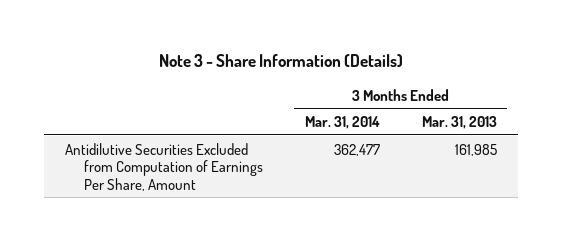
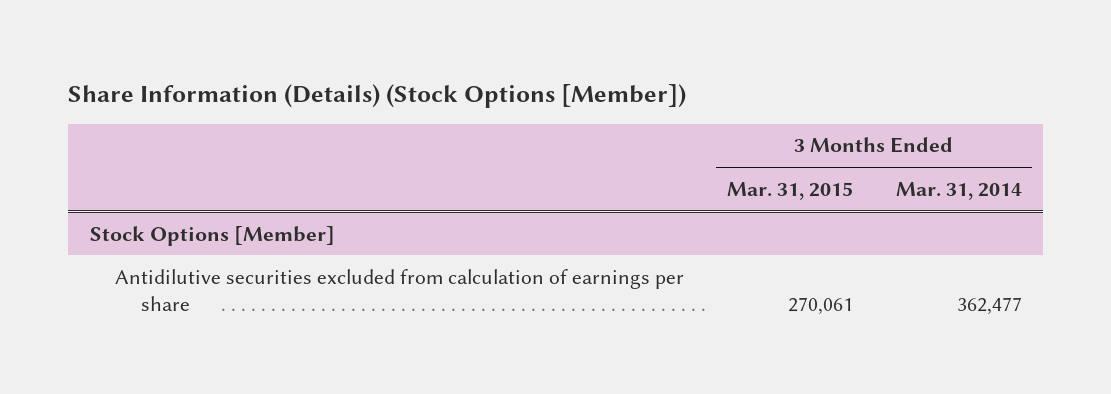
[159,54,404,68] Note 3 - Share Information (Details) -> [68,83,687,108] Share Information (Details) (Stock Options [Member])
[421,116,497,130] Mar. 31, 2013 -> none
none -> [726,181,853,200] Mar. 31, 2015
none -> [89,225,335,246] Stock Options [Member]
[65,142,263,191] Antidilutive Securities Excluded from Computation of Earnings Per Share, Amount -> [115,268,685,312] Antidilutive securities excluded from calculation of earnings per share

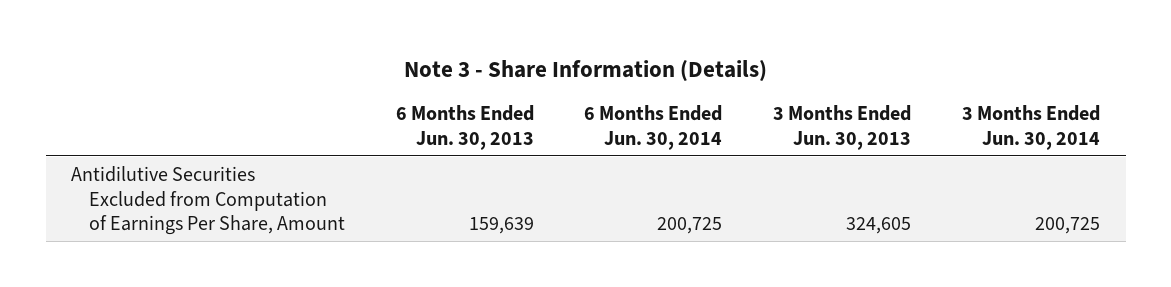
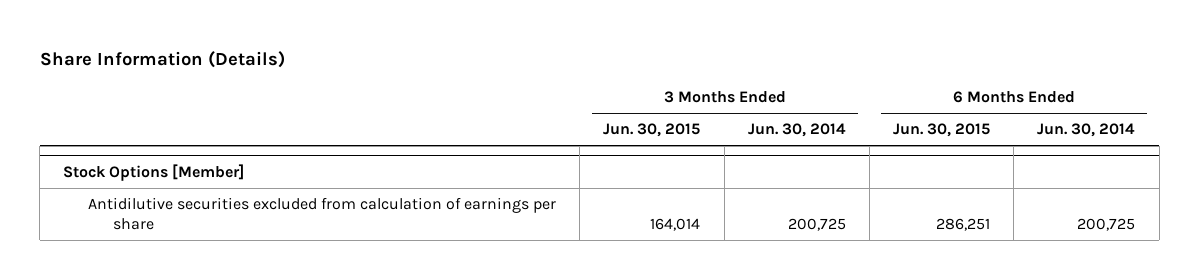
[403,59,767,82] Note 3 - Share Information (Details) -> [39,50,285,68] Share Information (Details)
[395,105,534,151] 6 Months Ended Jun. 30, 2013 -> none
[773,105,912,151] 3 Months Ended Jun. 30, 2013 -> none
none -> [603,123,701,138] Jun. 30, 2015
none -> [893,123,991,138] Jun. 30, 2015
none -> [63,163,245,181] Stock Options [Member]
[70,165,345,236] Antidilutive Securities Excluded from Computation of Earnings Per Share, Amount -> [88,197,557,230] Antidilutive securities excluded from calculation of earnings per share

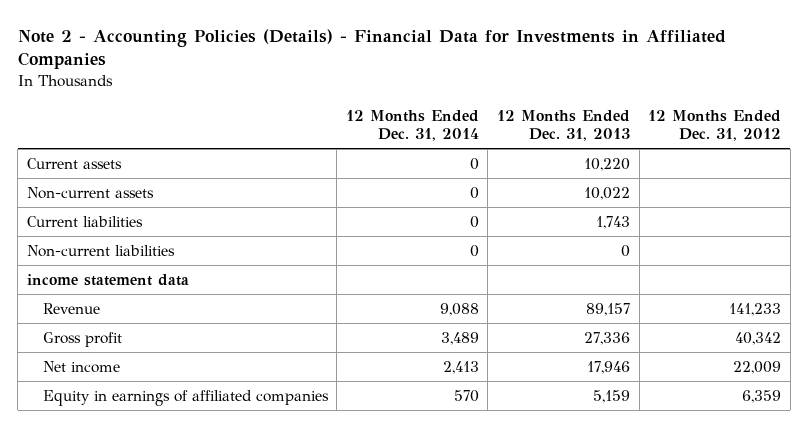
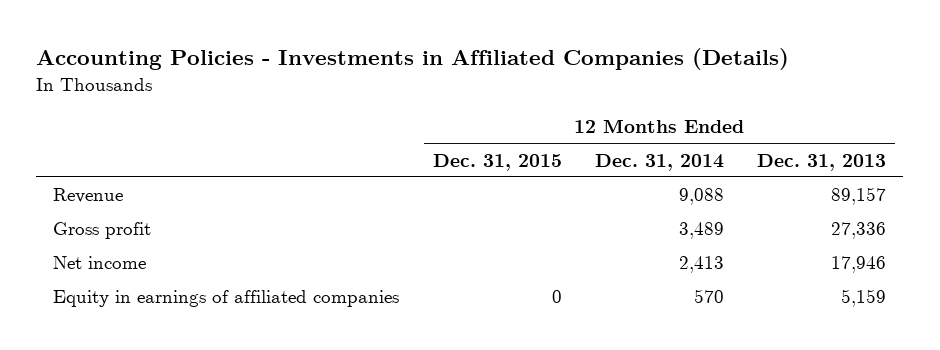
[17,28,726,70] Note 2 - Accounting Policies (Details) - Financial Data for Investments in Affiliated Companies -> [36,48,790,71] Accounting Policies - Investments in Affiliated Companies (Details)
[648,109,782,142] 12 Months Ended Dec. 31, 2012 -> none
none -> [432,153,562,171] Dec. 31, 2015
[26,157,122,169] Current assets -> none
[26,186,154,199] Non-current assets -> none
[26,215,143,227] Current liabilities -> none
[26,244,175,257] Non-current liabilities -> none
[26,273,189,286] income statement data -> none

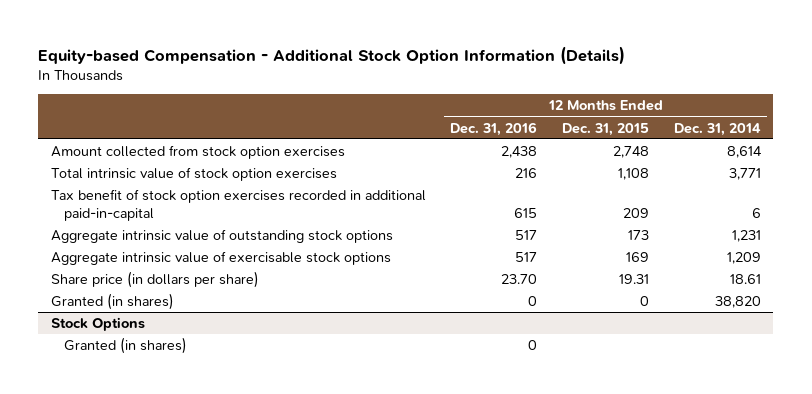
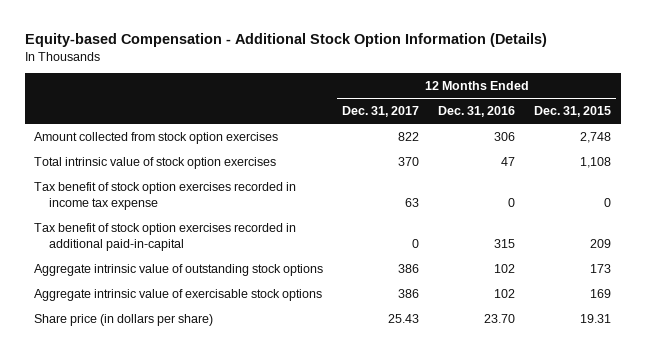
[673,122,761,136] Dec. 31, 2014 -> none
none -> [342,106,420,118] Dec. 31, 2017
[501,146,538,159] 2,438 -> [494,131,516,141] 306
[515,168,538,179] 216 -> [501,156,516,166] 47
none -> [34,181,297,210] Tax benefit of stock option exercises recorded in income tax expense
[514,207,538,218] 615 -> [494,238,516,248] 315
[515,230,538,241] 517 -> [494,263,516,273] 102
[515,252,538,263] 517 -> [494,288,516,298] 102
[50,293,174,311] Granted (in shares) -> none
[50,317,145,332] Stock Options -> none
[63,337,187,355] Granted (in shares) -> none

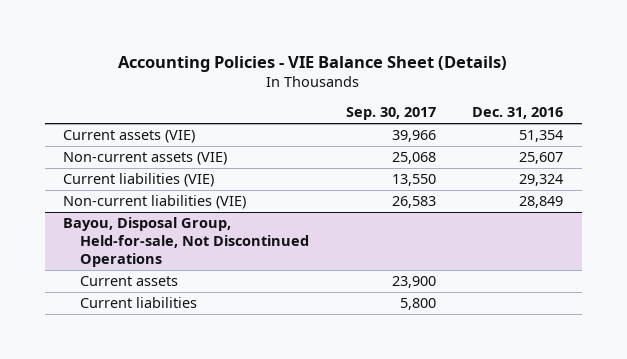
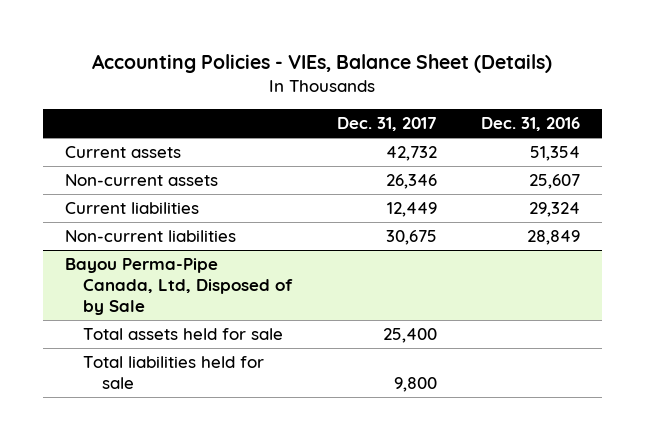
[118,55,508,72] Accounting Policies - VIE Balance Sheet (Details) -> [92,54,553,74] Accounting Policies - VIEs, Balance Sheet (Details)
[345,107,436,121] Sep. 30, 2017 -> none
none -> [336,117,437,132] Dec. 31, 2017
[63,217,310,268] Bayou, Disposal Group, Held-for-sale, Not Discontinued Operations -> none
[80,276,179,287] Current assets -> none
[80,297,198,309] Current liabilities -> none
[63,130,196,144] Current assets (VIE) -> [64,146,181,159] Current assets
[63,152,228,166] Non-current assets (VIE) -> [64,174,218,187] Non-current assets
[63,173,215,188] Current liabilities (VIE) -> [64,202,199,215] Current liabilities
[63,195,247,210] Non-current liabilities (VIE) -> [64,230,236,243] Non-current liabilities
none -> [64,258,294,315] Bayou Perma-Pipe Canada, Ltd, Disposed of by Sale
none -> [83,328,284,341] Total assets held for sale
none -> [83,356,265,389] Total liabilities held for sale

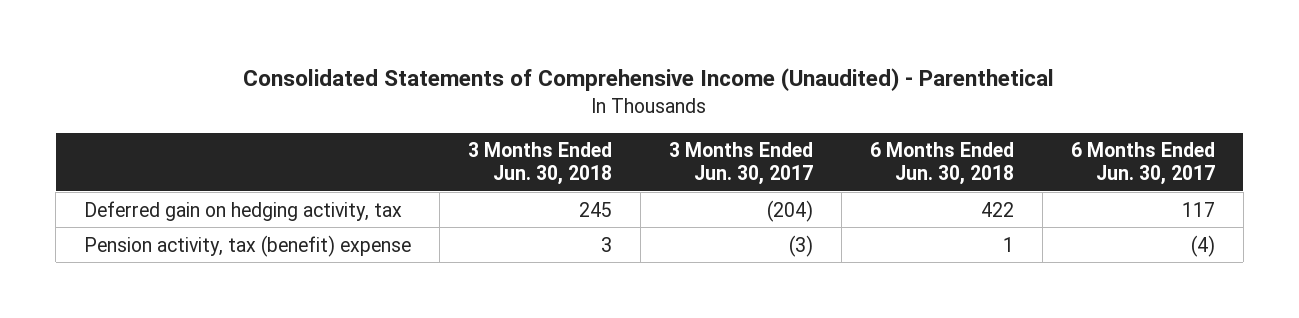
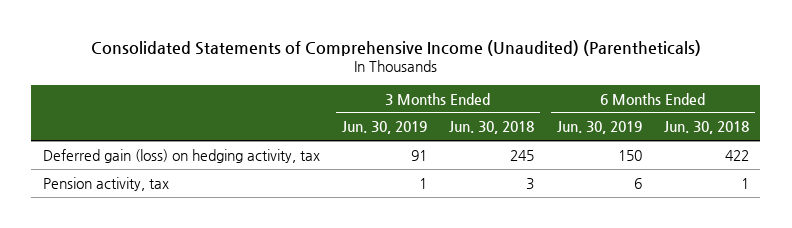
[243,68,1055,92] Consolidated Statements of Comprehensive Income (Unaudited) - Parenthetical -> [90,39,701,56] Consolidated Statements of Comprehensive Income (Unaudited) (Parentheticals)
[668,142,813,186] 3 Months Ended Jun. 30, 2017 -> none
[1070,142,1215,186] 6 Months Ended Jun. 30, 2017 -> none
none -> [341,121,427,135] Jun. 30, 2019
none -> [556,121,642,135] Jun. 30, 2019
[84,200,403,221] Deferred gain on hedging activity, tax -> [42,148,320,163] Deferred gain (loss) on hedging activity, tax
[84,234,412,257] Pension activity, tax (benefit) expense -> [42,176,169,191] Pension activity, tax

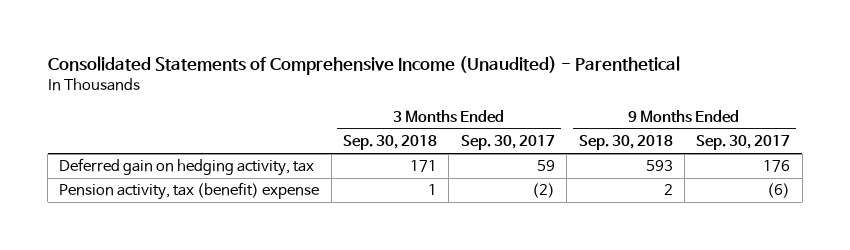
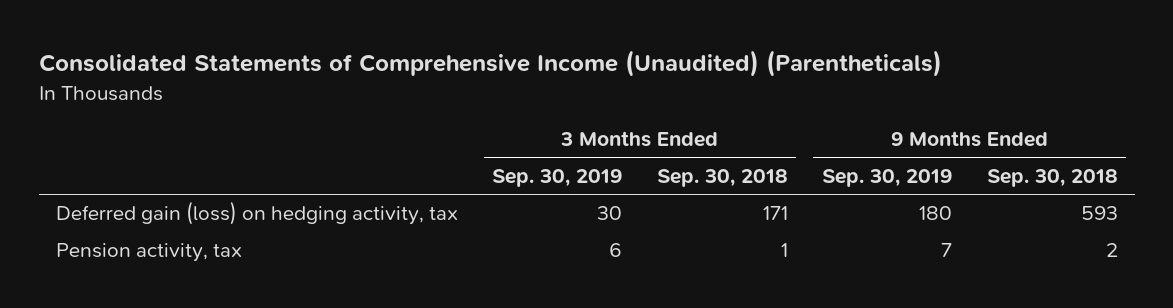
[47,56,680,76] Consolidated Statements of Comprehensive Income (Unaudited) - Parenthetical -> [38,50,942,78] Consolidated Statements of Comprehensive Income (Unaudited) (Parentheticals)
[460,135,555,151] Sep. 30, 2017 -> none
[696,135,791,151] Sep. 30, 2017 -> none
none -> [492,168,623,187] Sep. 30, 2019
none -> [822,168,953,187] Sep. 30, 2019
[59,158,315,177] Deferred gain on hedging activity, tax -> [55,201,458,226] Deferred gain (loss) on hedging activity, tax
[59,182,320,201] Pension activity, tax (benefit) expense -> [55,243,242,263] Pension activity, tax

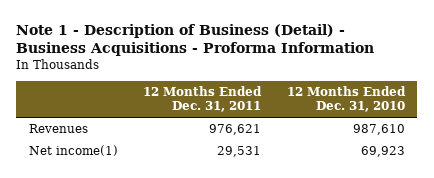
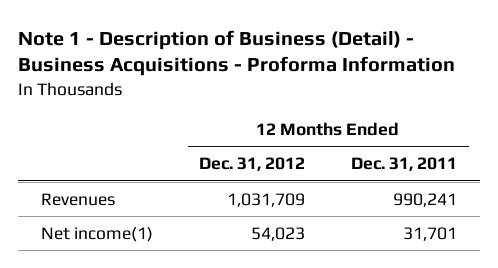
[286,86,406,113] 12 Months Ended Dec. 31, 2010 -> none
none -> [199,157,306,172] Dec. 31, 2012
[209,124,262,136] 976,621 -> [393,192,458,207] 990,241
[217,146,262,158] 29,531 -> [403,226,458,241] 31,701

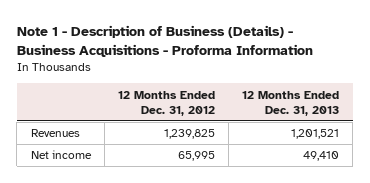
[17,29,455,77] Note 1 - Description of Business (Detail) - Business Acquisitions - Proforma Information -> [16,24,313,57] Note 1 - Description of Business (Details) - Business Acquisitions - Proforma Information
[351,157,458,172] Dec. 31, 2011 -> none
none -> [241,90,339,116] 12 Months Ended Dec. 31, 2013
[227,192,306,207] 1,031,709 -> [163,129,215,140] 1,239,825
[40,226,153,242] Net income(1) -> [30,150,92,160] Net income
[251,226,306,241] 54,023 -> [177,151,215,162] 65,995

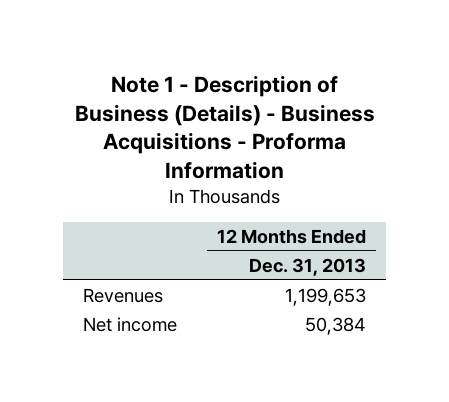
[117,90,215,116] 12 Months Ended Dec. 31, 2012 -> none
[290,129,339,140] 1,201,521 -> [285,288,367,307] 1,199,653
[302,151,339,162] 49,410 -> [305,317,367,336] 50,384

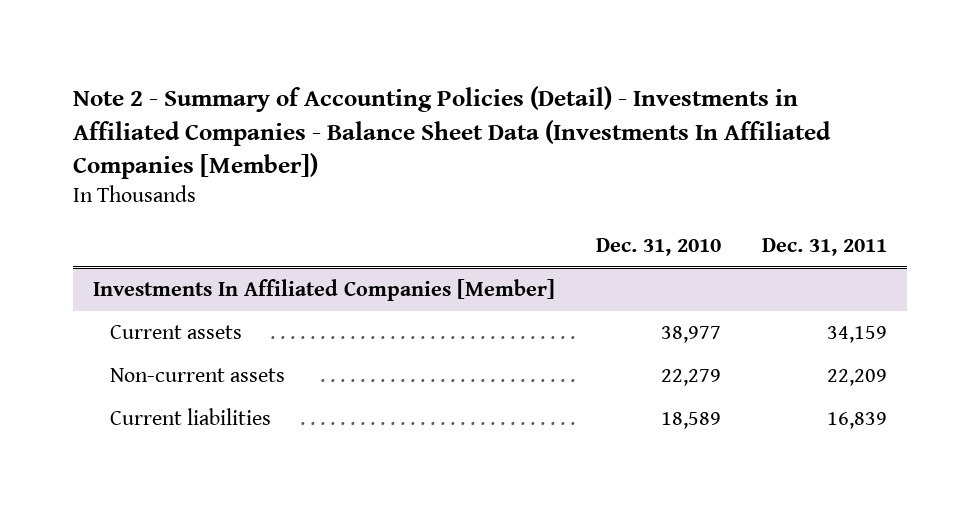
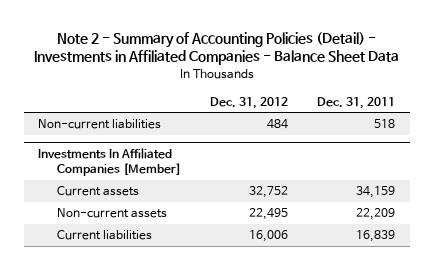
[72,86,831,180] Note 2 - Summary of Accounting Policies (Detail) - Investments in Affiliated Companies - Balance Sheet Data (Investments In Affiliated Companies [Member]) -> [33,31,399,66] Note 2 - Summary of Accounting Policies (Detail) - Investments in Affiliated Companies - Balance Sheet Data
[595,237,721,256] Dec. 31, 2010 -> none
none -> [210,96,289,109] Dec. 31, 2012
none -> [38,119,162,130] Non-current liabilities

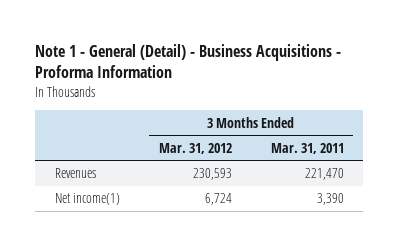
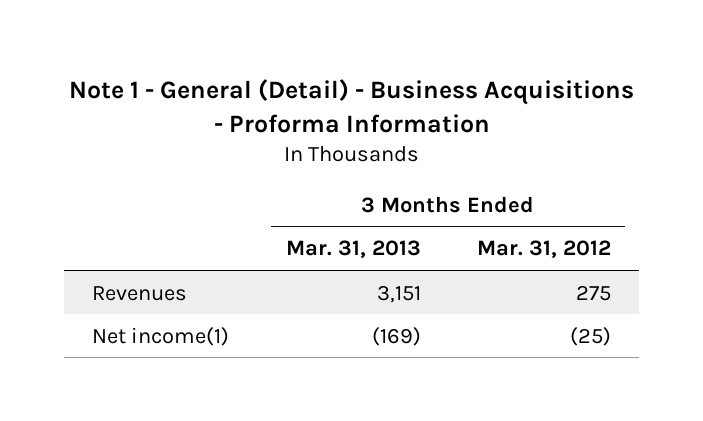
[270,142,344,154] Mar. 31, 2011 -> none
none -> [285,240,421,259] Mar. 31, 2013
[192,168,232,181] 230,593 -> [576,284,612,301] 275
[204,193,232,206] 6,724 -> [570,326,612,346] (25)

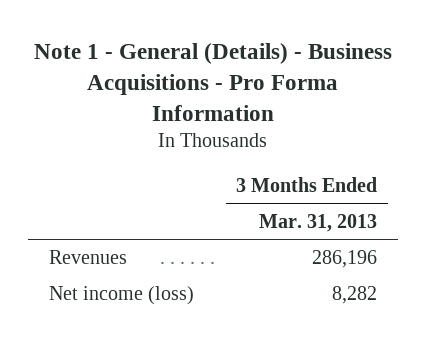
[68,78,634,133] Note 1 - General (Detail) - Business Acquisitions - Proforma Information -> [34,43,393,121] Note 1 - General (Details) - Business Acquisitions - Pro Forma Information
[477,240,612,259] Mar. 31, 2012 -> none
[376,284,421,303] 3,151 -> [312,250,378,269] 286,196
[92,326,230,346] Net income(1) -> [49,286,195,306] Net income (loss)
[371,326,421,346] (169) -> [332,286,378,305] 8,282

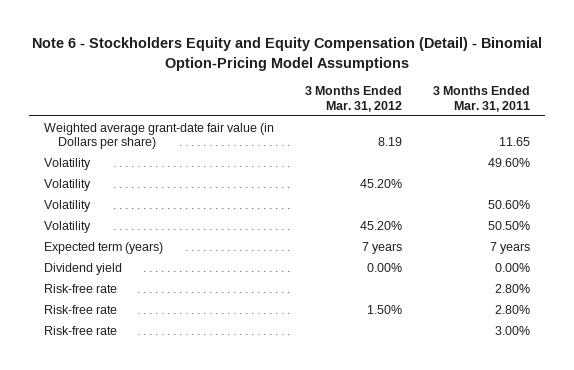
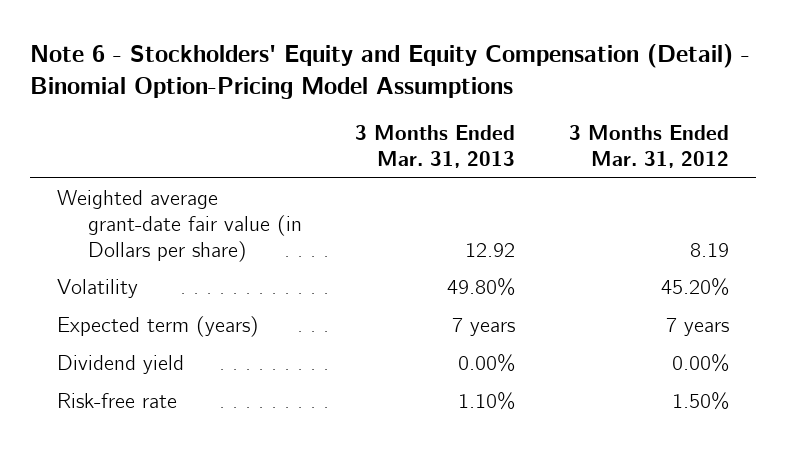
[32,37,543,71] Note 6 - Stockholders Equity and Equity Compensation (Detail) - Binomial Option-Pricing Model Assumptions -> [29,43,750,99] Note 6 - Stockholders' Equity and Equity Compensation (Detail) - Binomial Option-Pricing Model Assumptions
[432,85,530,112] 3 Months Ended Mar. 31, 2011 -> none
none -> [355,125,516,169] 3 Months Ended Mar. 31, 2013
[44,157,92,170] Volatility -> none
[44,199,92,212] Volatility -> none
[44,220,92,233] Volatility -> none
[44,283,118,293] Risk-free rate -> none
[44,325,118,335] Risk-free rate -> none

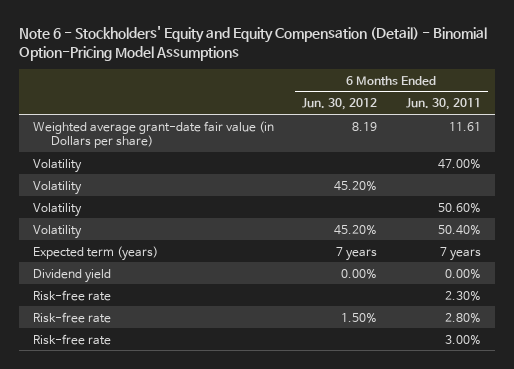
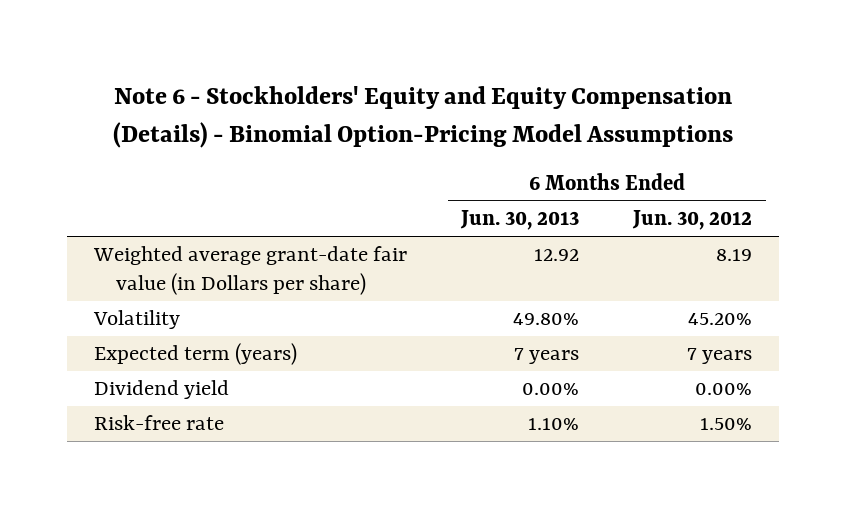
[19,26,488,62] Note 6 - Stockholders' Equity and Equity Compensation (Detail) - Binomial Option-Pricing Model Assumptions -> [113,86,734,148] Note 6 - Stockholders' Equity and Equity Compensation (Details) - Binomial Option-Pricing Model Assumptions
[405,98,481,111] Jun. 30, 2011 -> none
none -> [460,210,580,231] Jun. 30, 2013
[33,158,83,173] Volatility -> none
[33,202,83,217] Volatility -> none
[33,224,83,239] Volatility -> none
[33,289,112,301] Risk-free rate -> none
[33,333,112,345] Risk-free rate -> none

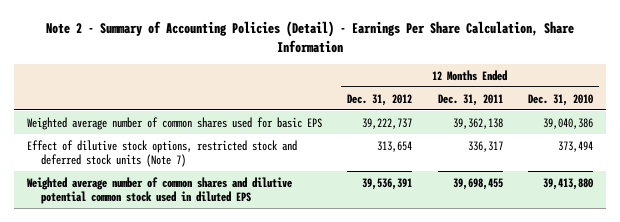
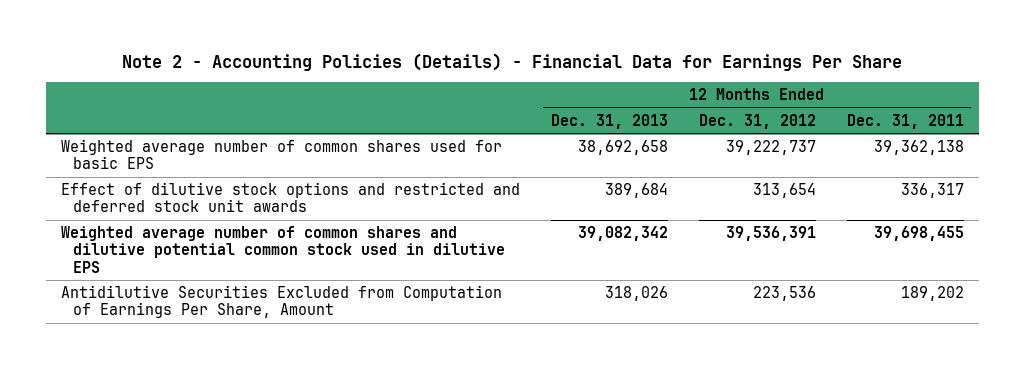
[46,21,575,54] Note 2 - Summary of Accounting Policies (Detail) - Earnings Per Share Calculation, Share Information -> [122,53,903,72] Note 2 - Accounting Policies (Details) - Financial Data for Earnings Per Share
[527,93,593,106] Dec. 31, 2010 -> none
none -> [550,113,668,129] Dec. 31, 2013
[27,139,298,167] Effect of dilutive stock options, restricted stock and deferred stock units (Note 7) -> [61,181,521,213] Effect of dilutive stock options and restricted and deferred stock unit awards
[27,176,293,204] Weighted average number of common shares and dilutive potential common stock used in diluted EPS -> [61,225,505,273] Weighted average number of common shares and dilutive potential common stock used in dilutive EPS
none -> [61,284,503,319] Antidilutive Securities Excluded from Computation of Earnings Per Share, Amount

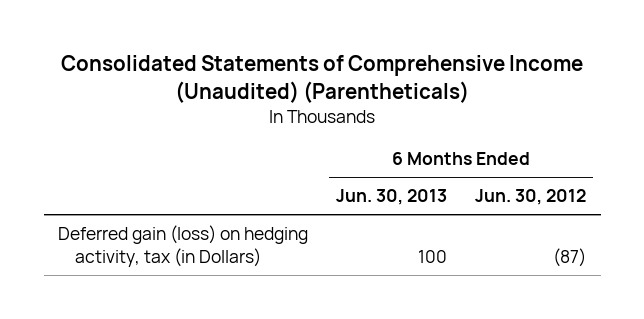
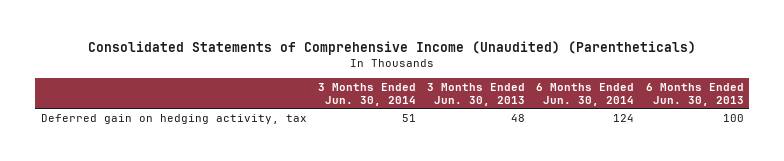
[475,189,587,206] Jun. 30, 2012 -> none
none -> [317,82,416,106] 3 Months Ended Jun. 30, 2014
none -> [427,82,526,106] 3 Months Ended Jun. 30, 2013
none -> [536,82,635,106] 6 Months Ended Jun. 30, 2014
[57,224,308,267] Deferred gain (loss) on hedging activity, tax (in Dollars) -> [40,113,307,124] Deferred gain on hedging activity, tax

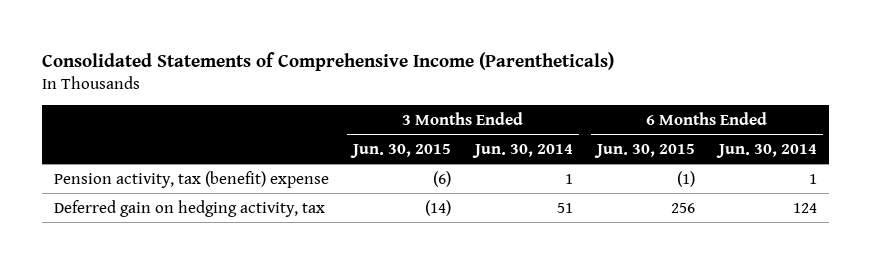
[88,41,697,56] Consolidated Statements of Comprehensive Income (Unaudited) (Parentheticals) -> [41,51,614,71] Consolidated Statements of Comprehensive Income (Parentheticals)
[427,82,526,106] 3 Months Ended Jun. 30, 2013 -> none
[645,82,744,106] 6 Months Ended Jun. 30, 2013 -> none
none -> [349,143,451,158] Jun. 30, 2015
none -> [593,143,695,158] Jun. 30, 2015
none -> [53,170,329,188] Pension activity, tax (benefit) expense

